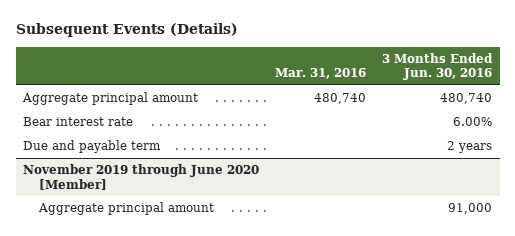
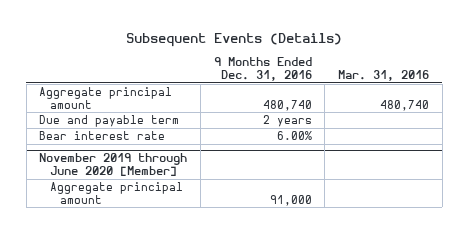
[381,52,493,81] 3 Months Ended Jun. 30, 2016 -> none
none -> [213,57,312,81] 9 Months Ended Dec. 31, 2016
[23,117,134,127] Bear interest rate -> [39,130,166,140] Bear interest rate

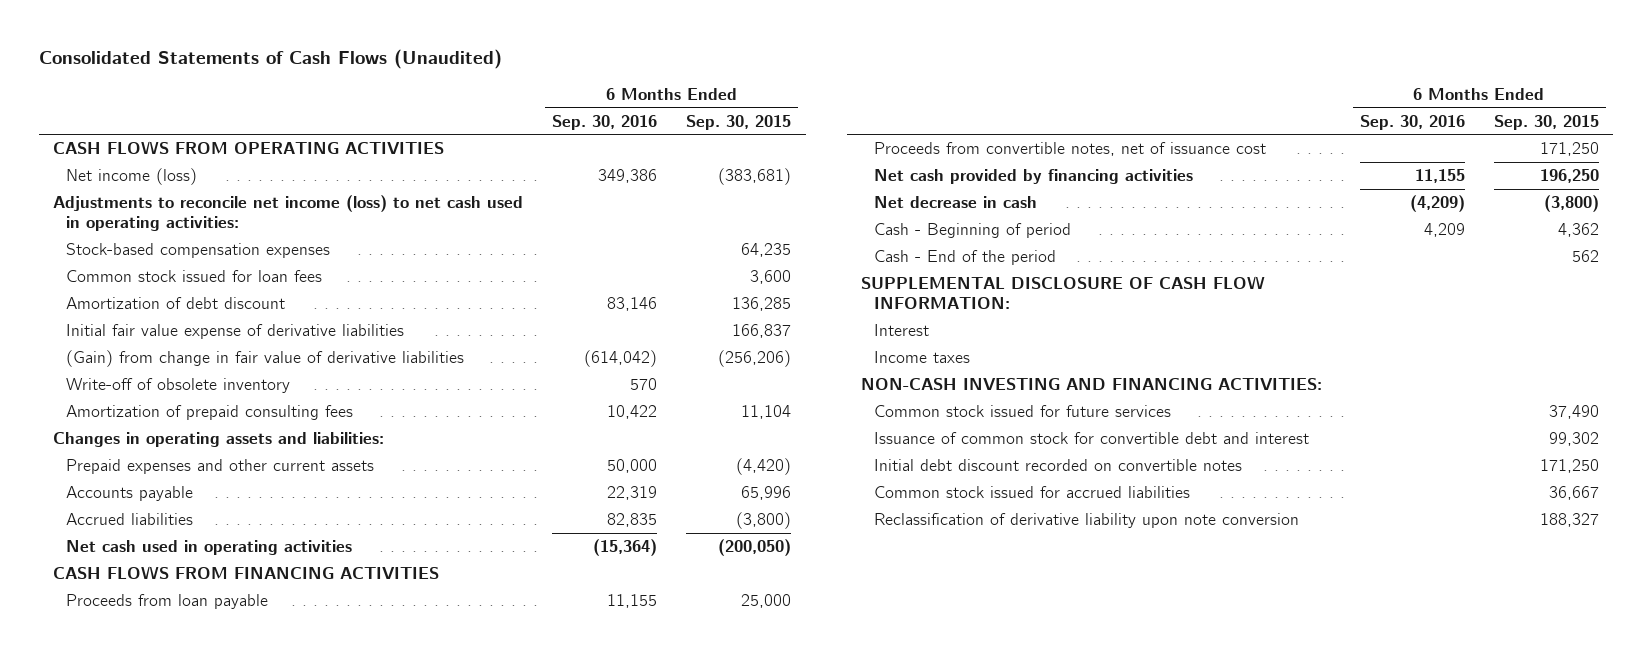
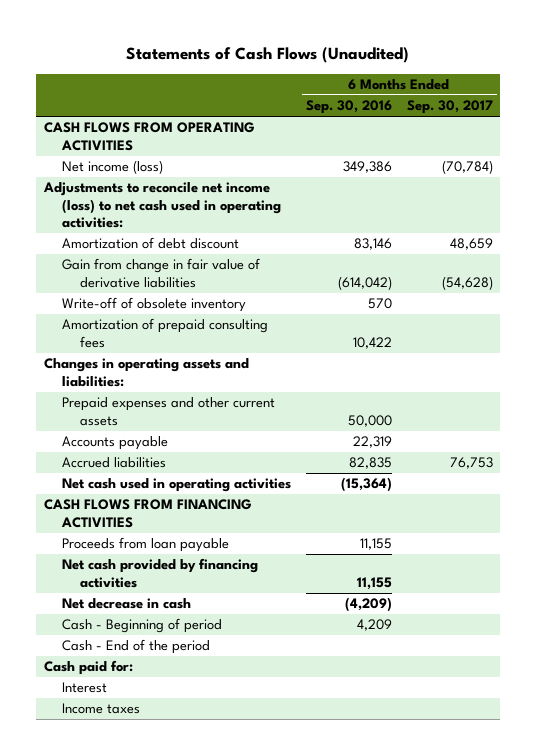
[38,49,502,70] Consolidated Statements of Cash Flows (Unaudited) -> [126,46,410,63] Statements of Cash Flows (Unaudited)
[686,114,792,130] Sep. 30, 2015 -> none
none -> [406,100,493,115] Sep. 30, 2017
[65,243,330,259] Stock-based compensation expenses -> none
[65,270,322,283] Common stock issued for loan fees -> none
[65,324,404,340] Initial fair value expense of derivative liabilities -> none
[65,350,464,368] (Gain) from change in fair value of derivative liabilities -> [61,258,260,288] Gain from change in fair value of derivative liabilities
[873,142,1266,157] Proceeds from convertible notes, net of issuance cost -> none
[860,276,1265,309] SUPPLEMENTAL DISCLOSURE OF CASH FLOW INFORMATION: -> none
none -> [43,660,133,676] Cash paid for:
[860,378,1322,391] NON-CASH INVESTING AND FINANCING ACTIVITIES: -> none
[873,405,1171,418] Common stock issued for future services -> none
[873,432,1309,445] Issuance of common stock for convertible debt and interest -> none
[873,459,1242,472] Initial debt discount recorded on convertible notes -> none
[873,486,1190,499] Common stock issued for accrued liabilities -> none
[873,513,1299,529] Reclassification of derivative liability upon note conversion -> none

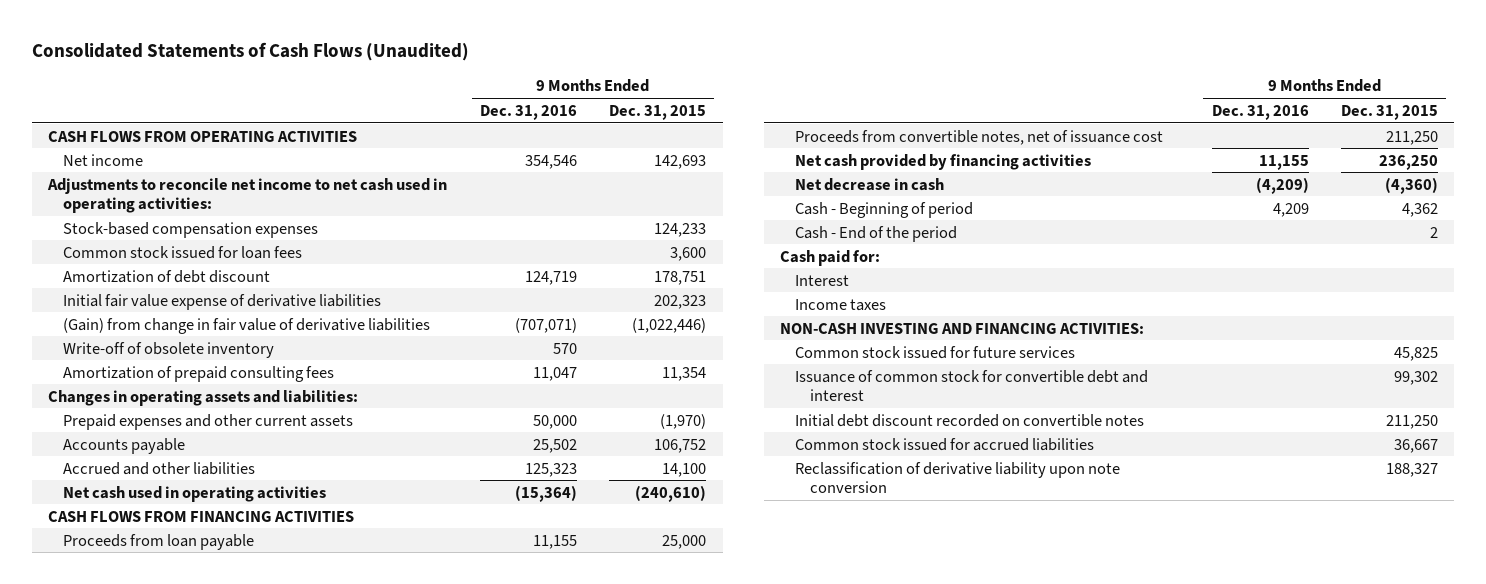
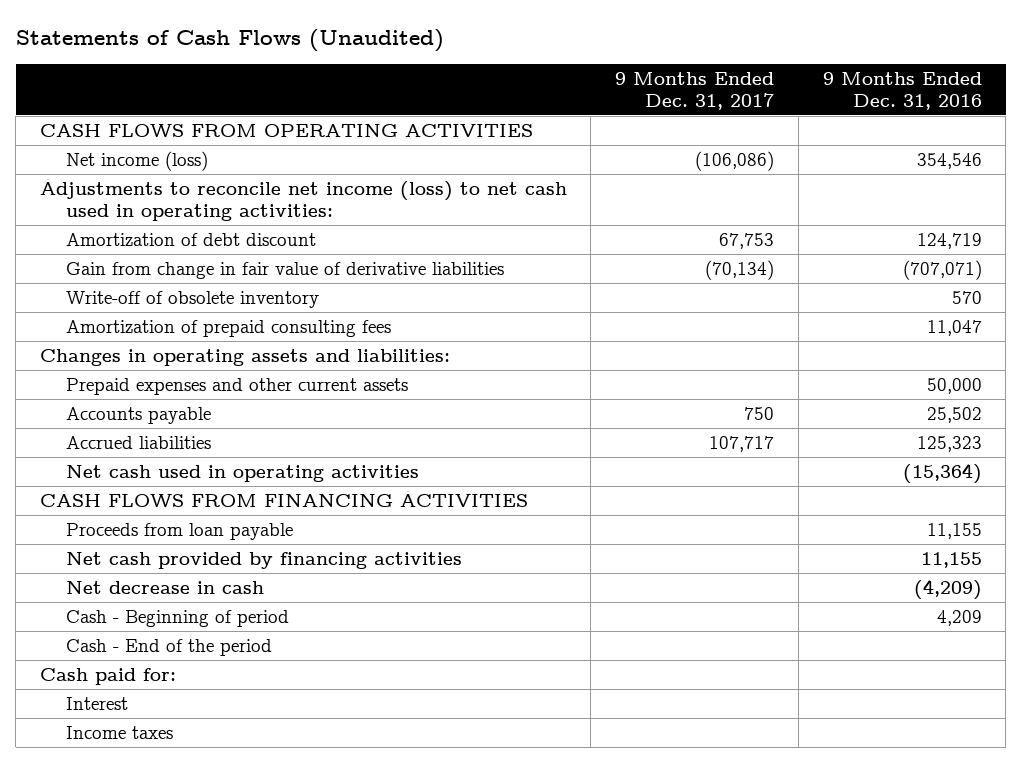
[31,42,469,62] Consolidated Statements of Cash Flows (Unaudited) -> [15,29,444,53] Statements of Cash Flows (Unaudited)
[609,104,707,120] Dec. 31, 2015 -> none
none -> [615,71,775,111] 9 Months Ended Dec. 31, 2017
[63,221,319,238] Stock-based compensation expenses -> none
[63,245,303,259] Common stock issued for loan fees -> none
[63,153,144,166] Net income -> [65,150,208,171] Net income (loss)
[47,177,448,213] Adjustments to reconcile net income to net cash used in operating activities: -> [39,180,567,222] Adjustments to reconcile net income (loss) to net cash used in operating activities:
[63,293,382,310] Initial fair value expense of derivative liabilities -> none
[63,317,431,334] (Gain) from change in fair value of derivative liabilities -> [65,261,504,279] Gain from change in fair value of derivative liabilities
[63,461,256,475] Accrued and other liabilities -> [65,435,211,449] Accrued liabilities
[794,129,1163,145] Proceeds from convertible notes, net of issuance cost -> none
[779,322,1144,334] NON-CASH INVESTING AND FINANCING ACTIVITIES: -> none
[794,345,1075,359] Common stock issued for future services -> none
[794,369,1148,401] Issuance of common stock for convertible debt and interest -> none
[794,413,1144,427] Initial debt discount recorded on convertible notes -> none
[794,437,1094,451] Common stock issued for accrued liabilities -> none
[794,461,1120,493] Reclassification of derivative liability upon note conversion -> none

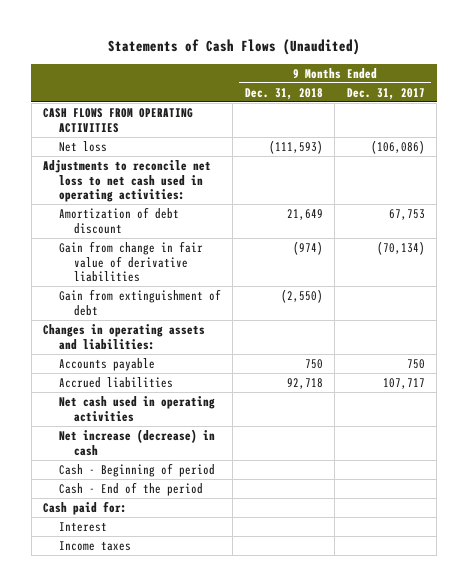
[822,71,982,111] 9 Months Ended Dec. 31, 2016 -> none
none -> [244,87,323,100] Dec. 31, 2018
[65,150,208,171] Net income (loss) -> [58,140,107,152] Net loss
[39,180,567,222] Adjustments to reconcile net income (loss) to net cash used in operating activities: -> [43,159,212,203] Adjustments to reconcile net loss to net cash used in operating activities:
[65,290,319,308] Write-off of obsolete inventory -> none
[65,319,391,337] Amortization of prepaid consulting fees -> none
none -> [58,288,221,316] Gain from extinguishment of debt
[65,377,408,395] Prepaid expenses and other current assets -> none
[39,493,528,507] CASH FLOWS FROM FINANCING ACTIVITIES -> none
[65,522,293,540] Proceeds from loan payable -> none
[65,551,462,569] Net cash provided by financing activities -> none
[65,580,264,594] Net decrease in cash -> [58,428,215,456] Net increase (decrease) in cash

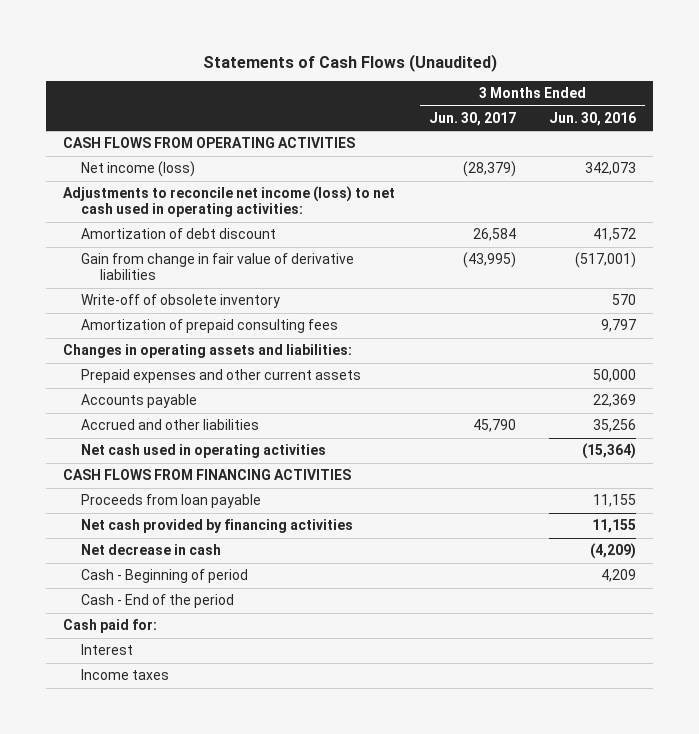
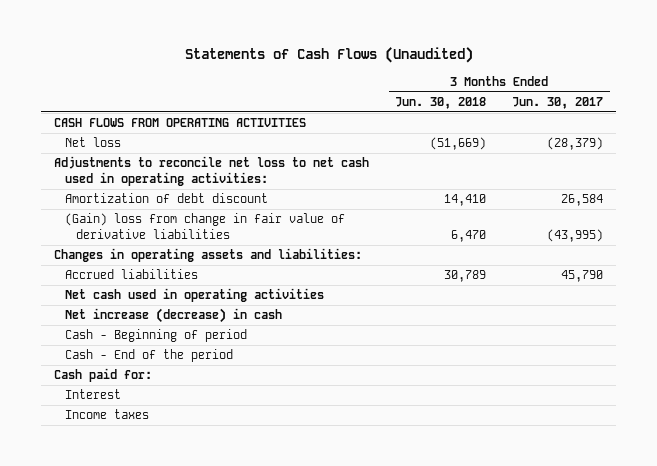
[549,111,637,126] Jun. 30, 2016 -> none
none -> [395,96,487,109] Jun. 30, 2018
[81,161,196,178] Net income (loss) -> [65,137,122,148] Net loss
[63,186,396,218] Adjustments to reconcile net income (loss) to net cash used in operating activities: -> [54,156,370,186] Adjustments to reconcile net loss to net cash used in operating activities:
[81,294,281,309] Write-off of obsolete inventory -> none
[81,319,339,334] Amortization of prepaid consulting fees -> none
[81,253,355,281] Gain from change in fair value of derivative liabilities -> [65,213,346,239] (Gain) loss from change in fair value of derivative liabilities
[81,369,362,384] Prepaid expenses and other current assets -> none
[81,394,198,409] Accounts payable -> none
[81,419,260,431] Accrued and other liabilities -> [65,269,199,280] Accrued liabilities
[63,469,352,481] CASH FLOWS FROM FINANCING ACTIVITIES -> none
[81,494,262,509] Proceeds from loan payable -> none
[81,519,354,534] Net cash provided by financing activities -> none
[81,544,222,556] Net decrease in cash -> [65,308,283,324] Net increase (decrease) in cash

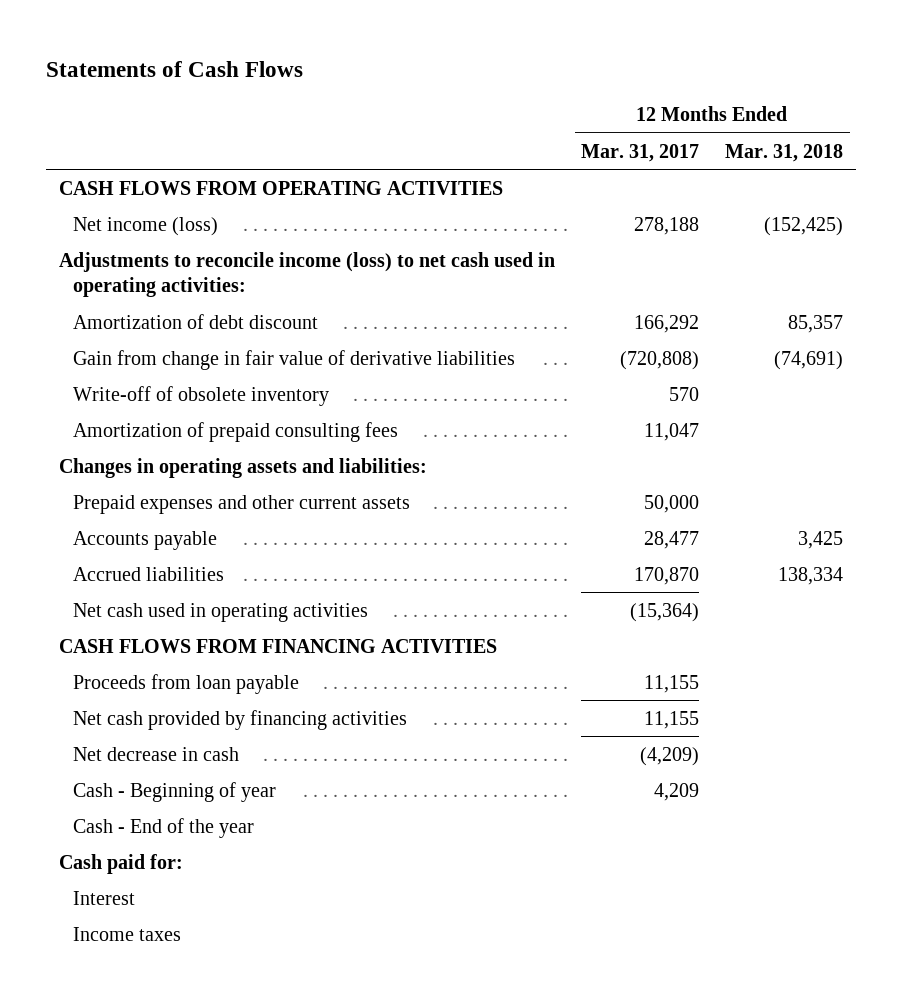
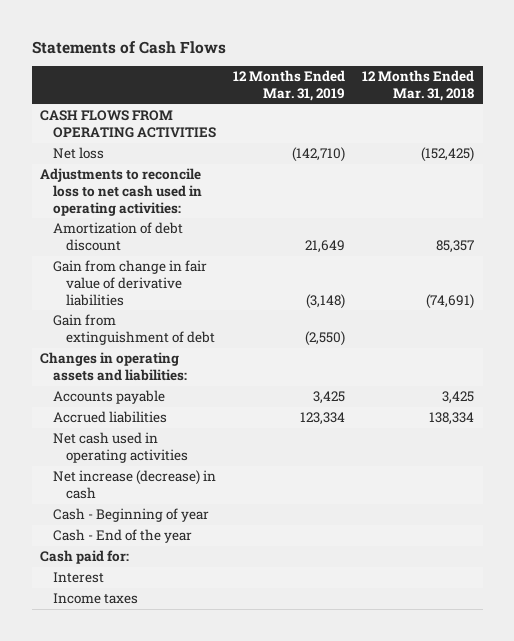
[581,143,700,162] Mar. 31, 2017 -> none
none -> [233,70,346,102] 12 Months Ended Mar. 31, 2019
[73,216,219,236] Net income (loss) -> [53,147,105,160] Net loss
[59,251,556,298] Adjustments to reconcile income (loss) to net cash used in operating activities: -> [40,168,203,216] Adjustments to reconcile loss to net cash used in operating activities:
[73,385,330,406] Write-off of obsolete inventory -> none
[73,421,399,442] Amortization of prepaid consulting fees -> none
none -> [53,314,215,346] Gain from extinguishment of debt
[73,494,411,514] Prepaid expenses and other current assets -> none
[59,638,498,653] CASH FLOWS FROM FINANCING ACTIVITIES -> none
[73,673,300,694] Proceeds from loan payable -> none
[73,709,408,730] Net cash provided by financing activities -> none
[73,746,240,761] Net decrease in cash -> [53,470,217,500] Net increase (decrease) in cash

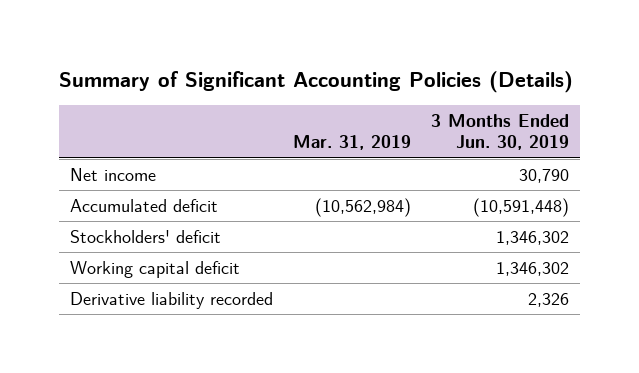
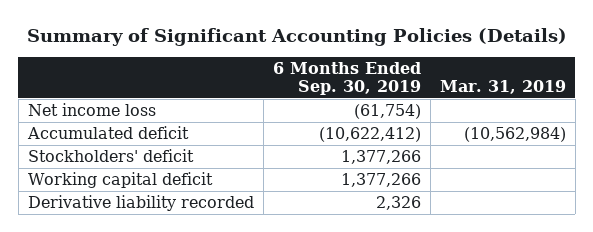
[431,113,570,151] 3 Months Ended Jun. 30, 2019 -> none
none -> [272,62,421,96] 6 Months Ended Sep. 30, 2019
[69,167,156,181] Net income -> [27,103,156,117] Net income loss

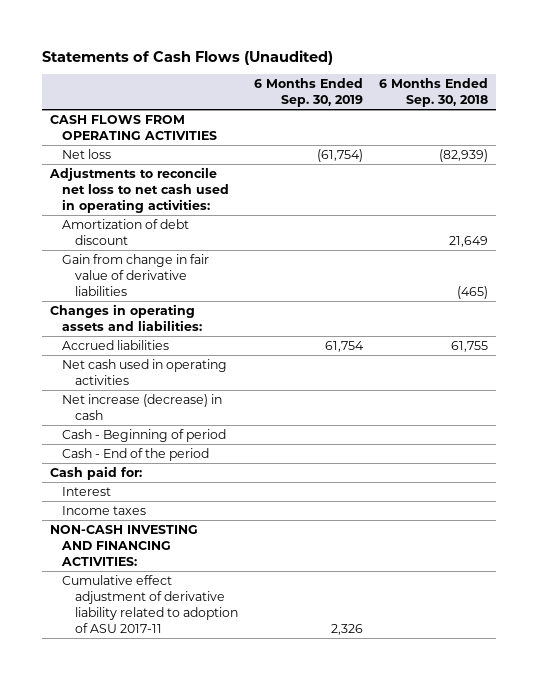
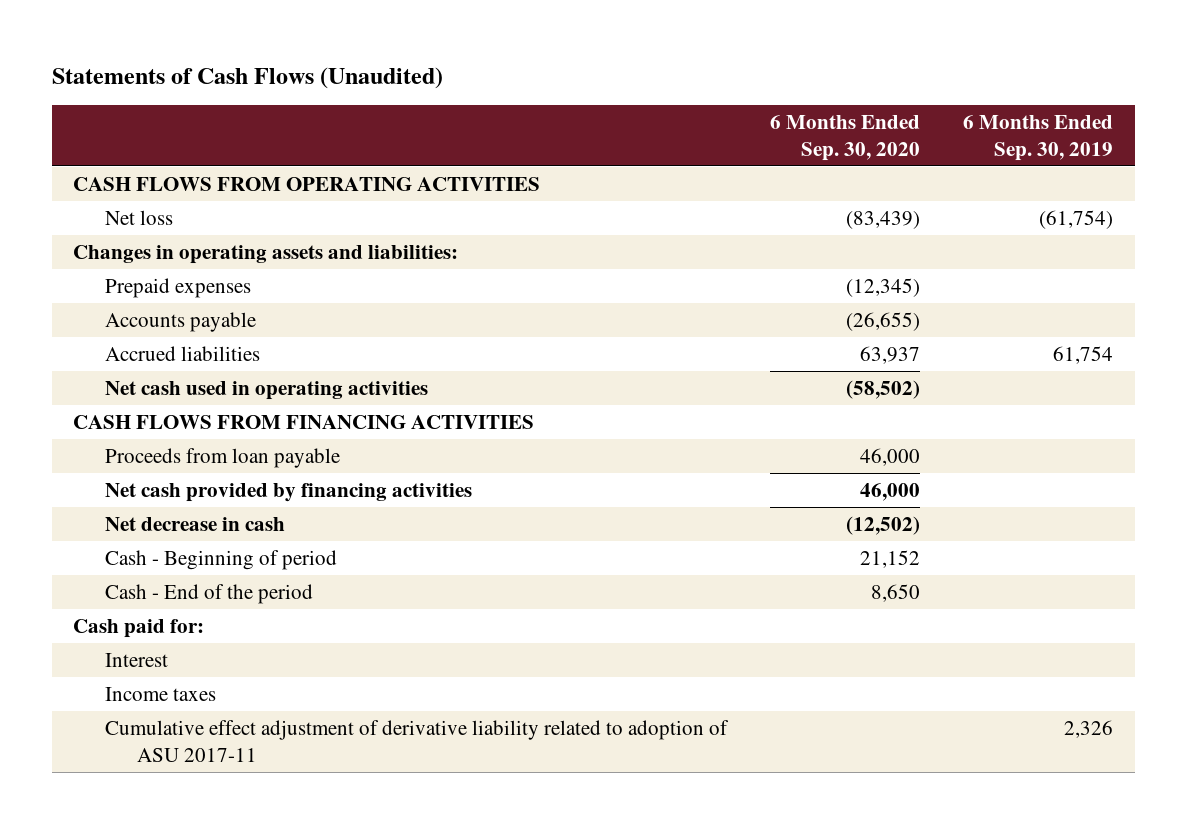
[379,78,489,108] 6 Months Ended Sep. 30, 2018 -> none
none -> [770,114,921,161] 6 Months Ended Sep. 30, 2020
[49,167,230,213] Adjustments to reconcile net loss to net cash used in operating activities: -> none
[62,219,190,245] Amortization of debt discount -> none
[62,254,210,296] Gain from change in fair value of derivative liabilities -> none
none -> [105,277,252,298] Prepaid expenses
none -> [105,311,257,332] Accounts payable
none -> [73,414,535,429] CASH FLOWS FROM FINANCING ACTIVITIES
none -> [105,447,341,468] Proceeds from loan payable
none -> [105,482,473,502] Net cash provided by financing activities
[62,394,223,420] Net increase (decrease) in cash -> [105,516,286,531] Net decrease in cash
[50,525,199,566] NON-CASH INVESTING AND FINANCING ACTIVITIES: -> none

